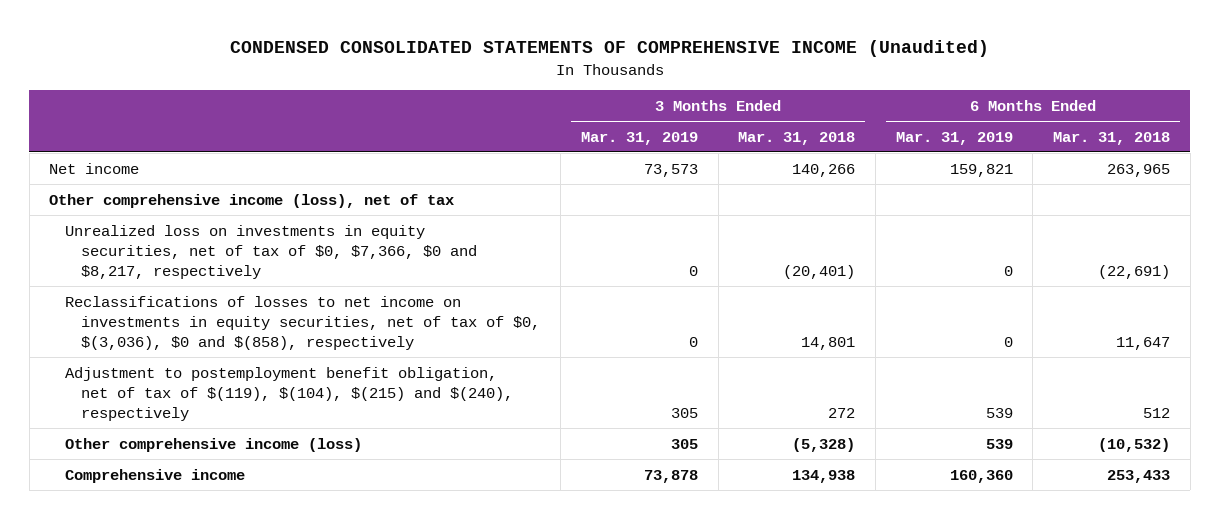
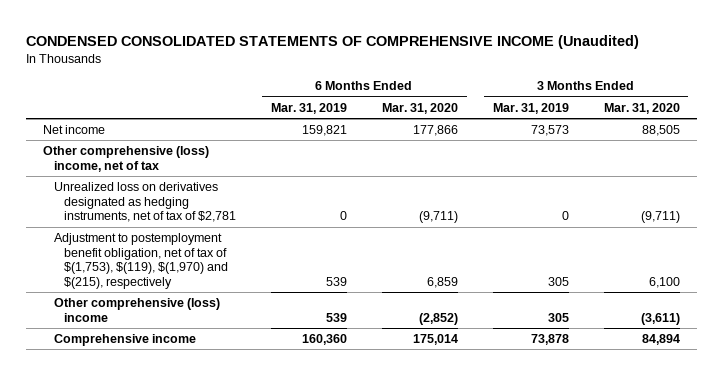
[738,131,856,145] Mar. 31, 2018 -> none
[1053,131,1171,145] Mar. 31, 2018 -> none
none -> [381,102,458,114] Mar. 31, 2020
none -> [603,102,680,114] Mar. 31, 2020
[65,224,478,279] Unrealized loss on investments in equity securities, net of tax of $0, $7,366, $0 and $8,217, respectively -> none
[65,295,541,350] Reclassifications of losses to net income on investments in equity securities, net of tax of $0, $(3,036), $0 and $(858), respectively -> none
[49,193,455,208] Other comprehensive income (loss), net of tax -> [43,146,210,172] Other comprehensive (loss) income, net of tax
none -> [53,182,236,223] Unrealized loss on derivatives designated as hedging instruments, net of tax of $2,781
[65,366,514,421] Adjustment to postemployment benefit obligation, net of tax of $(119), $(104), $(215) and $(240), respectively -> [53,233,228,289] Adjustment to postemployment benefit obligation, net of tax of $(1,753), $(119), $(1,970) and $(215), respectively
[65,437,363,452] Other comprehensive income (loss) -> [53,298,220,322] Other comprehensive (loss) income

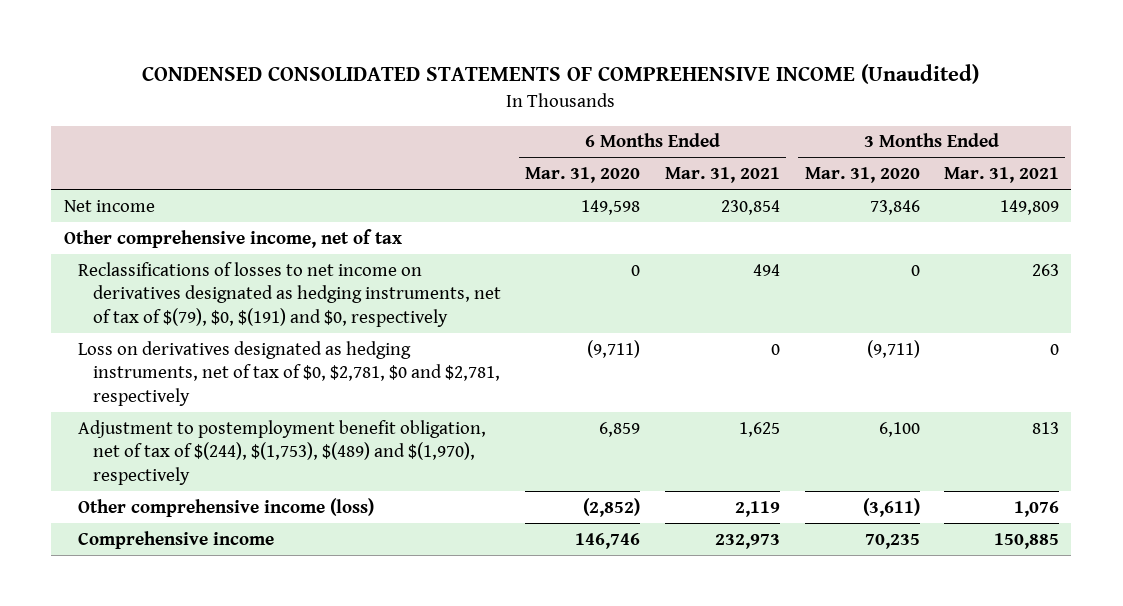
[270,102,347,114] Mar. 31, 2019 -> none
[492,102,569,114] Mar. 31, 2019 -> none
none -> [664,167,780,184] Mar. 31, 2021
none -> [944,167,1060,184] Mar. 31, 2021
[412,125,458,137] 177,866 -> [581,199,641,215] 149,598
[641,125,680,137] 88,505 -> [869,199,920,215] 73,846
[43,146,210,172] Other comprehensive (loss) income, net of tax -> [63,228,402,248] Other comprehensive income, net of tax
none -> [78,261,501,328] Reclassifications of losses to net income on derivatives designated as hedging instruments, net of tax of $(79), $0, $(191) and $0, respectively
[53,182,236,223] Unrealized loss on derivatives designated as hedging instruments, net of tax of $2,781 -> [78,340,500,407] Loss on derivatives designated as hedging instruments, net of tax of $0, $2,781, $0 and $2,781, respectively
[53,233,228,289] Adjustment to postemployment benefit obligation, net of tax of $(1,753), $(119), $(1,970) and $(215), respectively -> [78,419,487,486] Adjustment to postemployment benefit obligation, net of tax of $(244), $(1,753), $(489) and $(1,970), respectively
[53,298,220,322] Other comprehensive (loss) income -> [78,497,375,517] Other comprehensive income (loss)
[412,334,458,346] 175,014 -> [575,532,641,549] 146,746
[641,334,680,346] 84,894 -> [864,533,920,549] 70,235

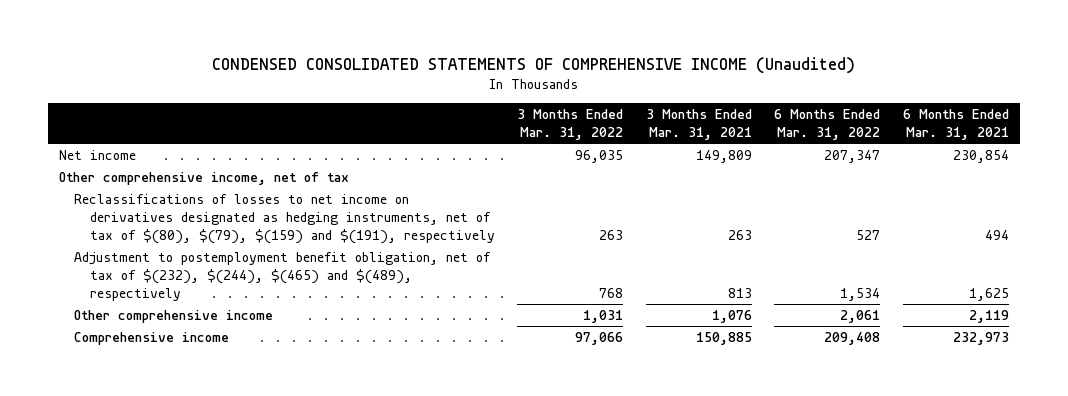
[525,167,641,184] Mar. 31, 2020 -> none
[804,167,920,184] Mar. 31, 2020 -> none
none -> [517,109,624,141] 3 Months Ended Mar. 31, 2022
none -> [774,109,881,141] 6 Months Ended Mar. 31, 2022
[78,340,500,407] Loss on derivatives designated as hedging instruments, net of tax of $0, $2,781, $0 and $2,781, respectively -> none
[78,261,501,328] Reclassifications of losses to net income on derivatives designated as hedging instruments, net of tax of $(79), $0, $(191) and $0, respectively -> [74,193,495,244] Reclassifications of losses to net income on derivatives designated as hedging instruments, net of tax of $(80), $(79), $(159) and $(191), respectively
[78,419,487,486] Adjustment to postemployment benefit obligation, net of tax of $(244), $(1,753), $(489) and $(1,970), respectively -> [74,251,492,301] Adjustment to postemployment benefit obligation, net of tax of $(232), $(244), $(465) and $(489), respectively
[78,497,375,517] Other comprehensive income (loss) -> [74,309,274,323] Other comprehensive income

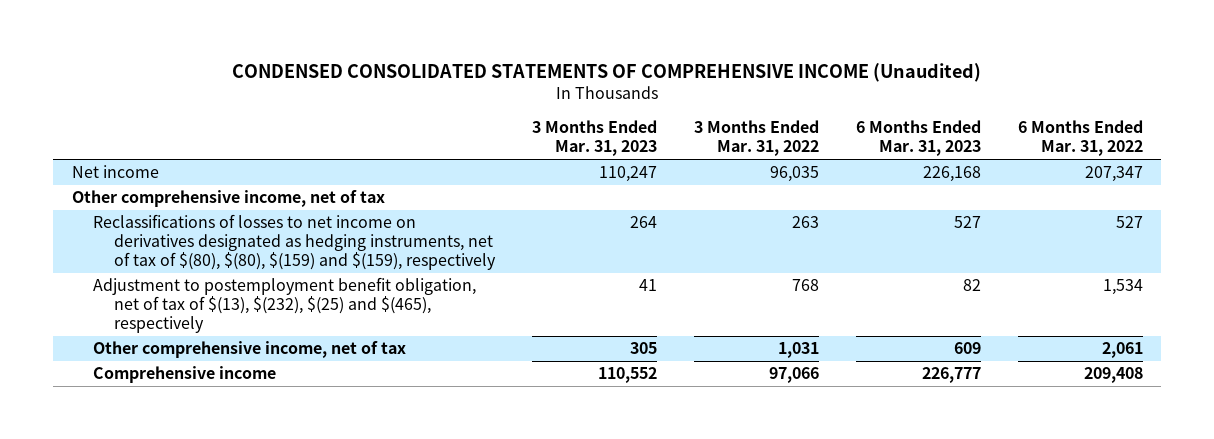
[645,109,752,141] 3 Months Ended Mar. 31, 2021 -> none
[902,109,1009,141] 6 Months Ended Mar. 31, 2021 -> none
none -> [532,120,658,157] 3 Months Ended Mar. 31, 2023
none -> [855,120,981,157] 6 Months Ended Mar. 31, 2023
[74,193,495,244] Reclassifications of losses to net income on derivatives designated as hedging instruments, net of tax of $(80), $(79), $(159) and $(191), respectively -> [92,214,497,271] Reclassifications of losses to net income on derivatives designated as hedging instruments, net of tax of $(80), $(80), $(159) and $(159), respectively
[74,251,492,301] Adjustment to postemployment benefit obligation, net of tax of $(232), $(244), $(465) and $(489), respectively -> [92,277,476,334] Adjustment to postemployment benefit obligation, net of tax of $(13), $(232), $(25) and $(465), respectively
[74,309,274,323] Other comprehensive income -> [92,341,406,359] Other comprehensive income, net of tax

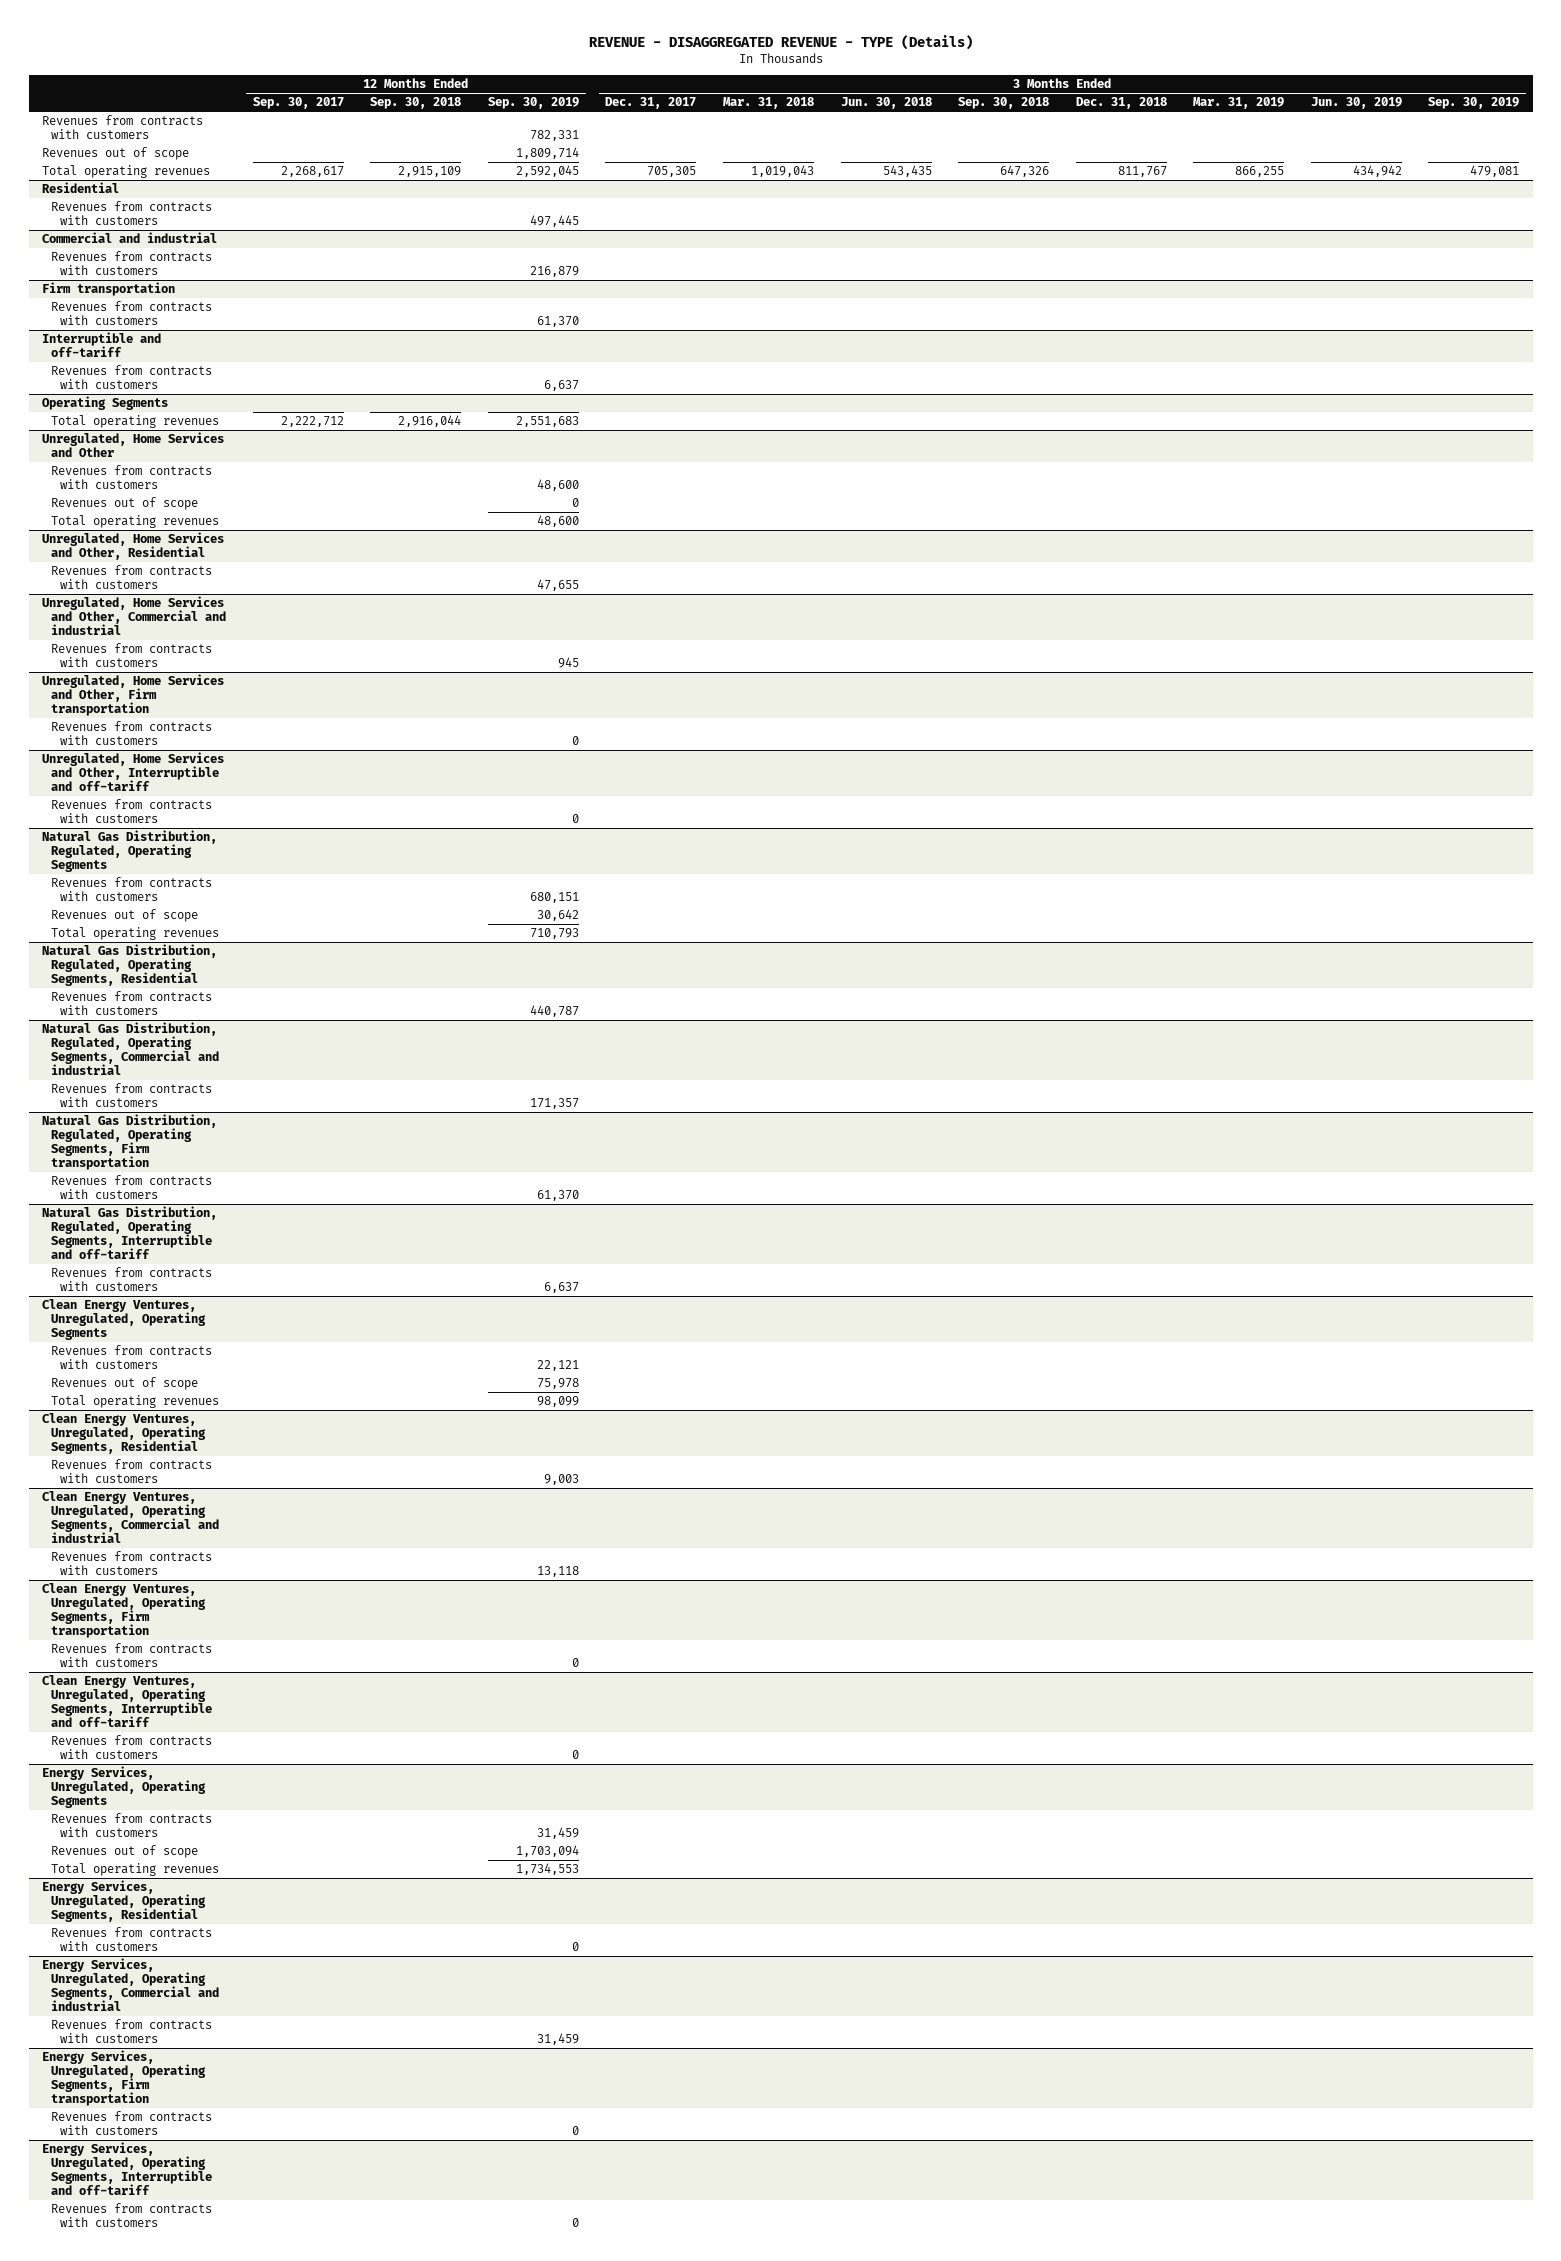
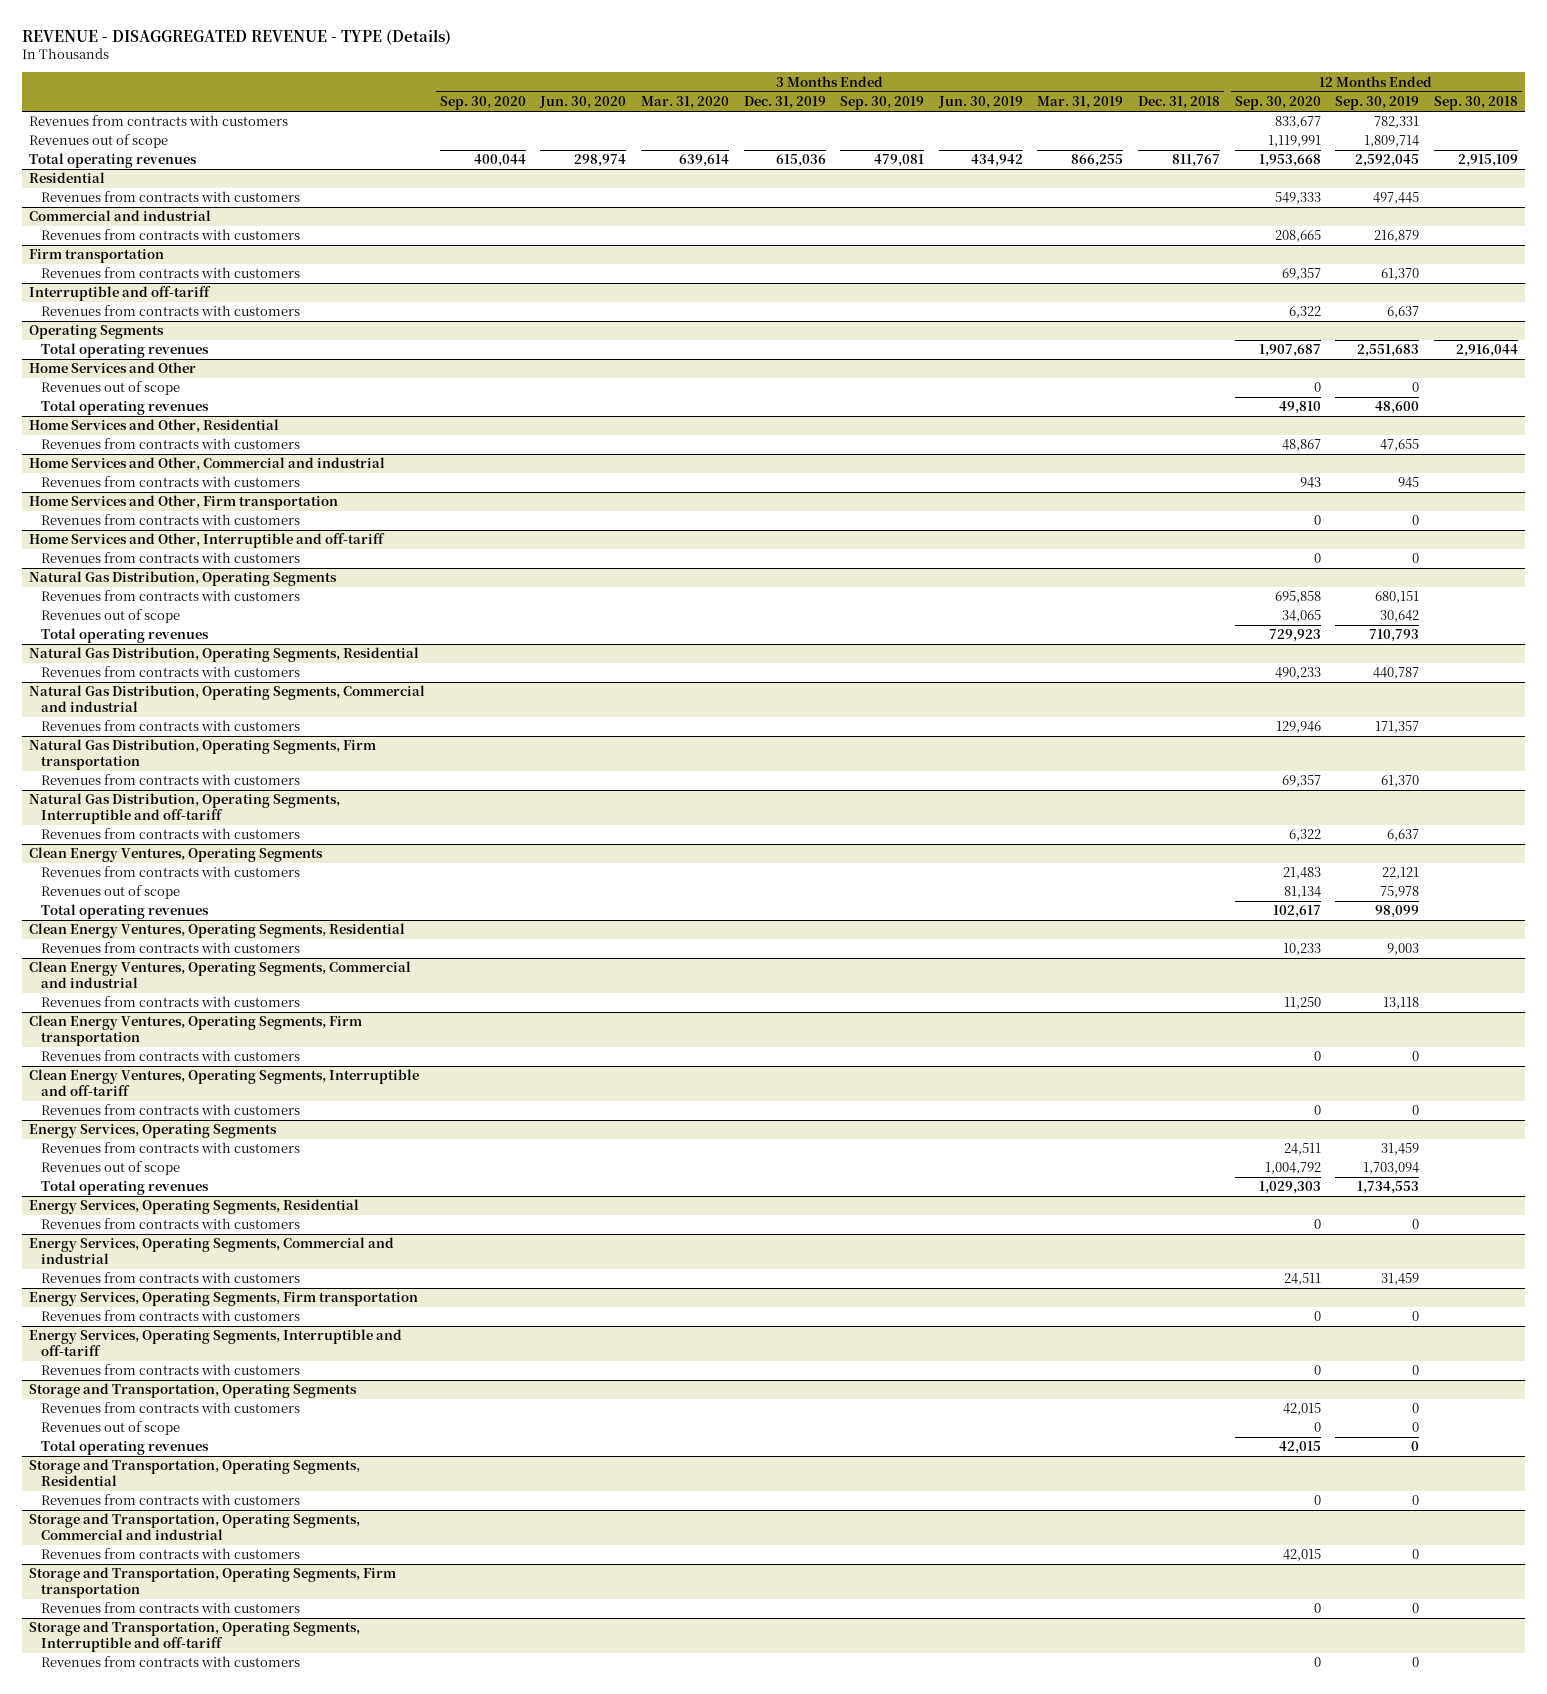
[252,97,344,110] Sep. 30, 2017 -> none
[605,97,697,110] Dec. 31, 2017 -> none
[722,97,814,110] Mar. 31, 2018 -> none
[840,97,932,110] Jun. 30, 2018 -> none
[958,97,1050,110] Sep. 30, 2018 -> none
none -> [439,95,526,110] Sep. 30, 2020
none -> [539,95,627,109] Jun. 30, 2020
none -> [640,95,729,109] Mar. 31, 2020
none -> [743,95,826,109] Dec. 31, 2019
none -> [1234,95,1321,110] Sep. 30, 2020
[51,465,213,490] Revenues from contracts with customers -> none
[42,432,225,458] Unregulated, Home Services and Other -> [29,362,197,374] Home Services and Other
[42,532,225,561] Unregulated, Home Services and Other, Residential -> [29,419,280,434] Home Services and Other, Residential
[42,596,227,636] Unregulated, Home Services and Other, Commercial and industrial -> [29,457,386,472] Home Services and Other, Commercial and industrial
[42,674,225,717] Unregulated, Home Services and Other, Firm transportation -> [29,495,339,511] Home Services and Other, Firm transportation
[42,752,225,792] Unregulated, Home Services and Other, Interruptible and off-tariff -> [29,533,386,549] Home Services and Other, Interruptible and off-tariff
[42,830,218,873] Natural Gas Distribution, Regulated, Operating Segments -> [29,571,338,587] Natural Gas Distribution, Operating Segments
[42,944,218,987] Natural Gas Distribution, Regulated, Operating Segments, Residential -> [29,647,420,663] Natural Gas Distribution, Operating Segments, Residential
[42,1022,220,1076] Natural Gas Distribution, Regulated, Operating Segments, Commercial and industrial -> [29,685,426,712] Natural Gas Distribution, Operating Segments, Commercial and industrial
[42,1114,218,1171] Natural Gas Distribution, Regulated, Operating Segments, Firm transportation -> [29,739,377,770] Natural Gas Distribution, Operating Segments, Firm transportation
[42,1206,218,1260] Natural Gas Distribution, Regulated, Operating Segments, Interruptible and off-tariff -> [29,793,341,824] Natural Gas Distribution, Operating Segments, Interruptible and off-tariff
[42,1299,207,1341] Clean Energy Ventures, Unregulated, Operating Segments -> [29,847,324,863] Clean Energy Ventures, Operating Segments
[42,1413,207,1455] Clean Energy Ventures, Unregulated, Operating Segments, Residential -> [29,923,406,939] Clean Energy Ventures, Operating Segments, Residential
[42,1491,220,1544] Clean Energy Ventures, Unregulated, Operating Segments, Commercial and industrial -> [29,961,412,988] Clean Energy Ventures, Operating Segments, Commercial and industrial
[42,1583,207,1639] Clean Energy Ventures, Unregulated, Operating Segments, Firm transportation -> [29,1015,363,1046] Clean Energy Ventures, Operating Segments, Firm transportation
[42,1675,213,1728] Clean Energy Ventures, Unregulated, Operating Segments, Interruptible and off-tariff -> [29,1069,420,1096] Clean Energy Ventures, Operating Segments, Interruptible and off-tariff
[42,1766,207,1809] Energy Services, Unregulated, Operating Segments -> [29,1124,278,1139] Energy Services, Operating Segments
[42,1880,207,1923] Energy Services, Unregulated, Operating Segments, Residential -> [29,1199,360,1215] Energy Services, Operating Segments, Residential
[42,1958,220,2012] Energy Services, Unregulated, Operating Segments, Commercial and industrial -> [29,1237,395,1264] Energy Services, Operating Segments, Commercial and industrial
[42,2050,207,2107] Energy Services, Unregulated, Operating Segments, Firm transportation -> [29,1292,419,1307] Energy Services, Operating Segments, Firm transportation
[42,2142,213,2196] Energy Services, Unregulated, Operating Segments, Interruptible and off-tariff -> [29,1329,403,1356] Energy Services, Operating Segments, Interruptible and off-tariff
none -> [29,1383,358,1399] Storage and Transportation, Operating Segments
none -> [40,1402,300,1414] Revenues from contracts with customers
none -> [40,1421,180,1436] Revenues out of scope
none -> [40,1440,209,1456] Total operating revenues
none -> [29,1459,361,1486] Storage and Transportation, Operating Segments, Residential
none -> [40,1494,300,1506] Revenues from contracts with customers
none -> [29,1513,361,1540] Storage and Transportation, Operating Segments, Commercial and industrial
none -> [40,1548,300,1560] Revenues from contracts with customers
none -> [29,1567,397,1598] Storage and Transportation, Operating Segments, Firm transportation
none -> [40,1602,300,1614] Revenues from contracts with customers
none -> [29,1621,361,1652] Storage and Transportation, Operating Segments, Interruptible and off-tariff
none -> [40,1656,300,1668] Revenues from contracts with customers

